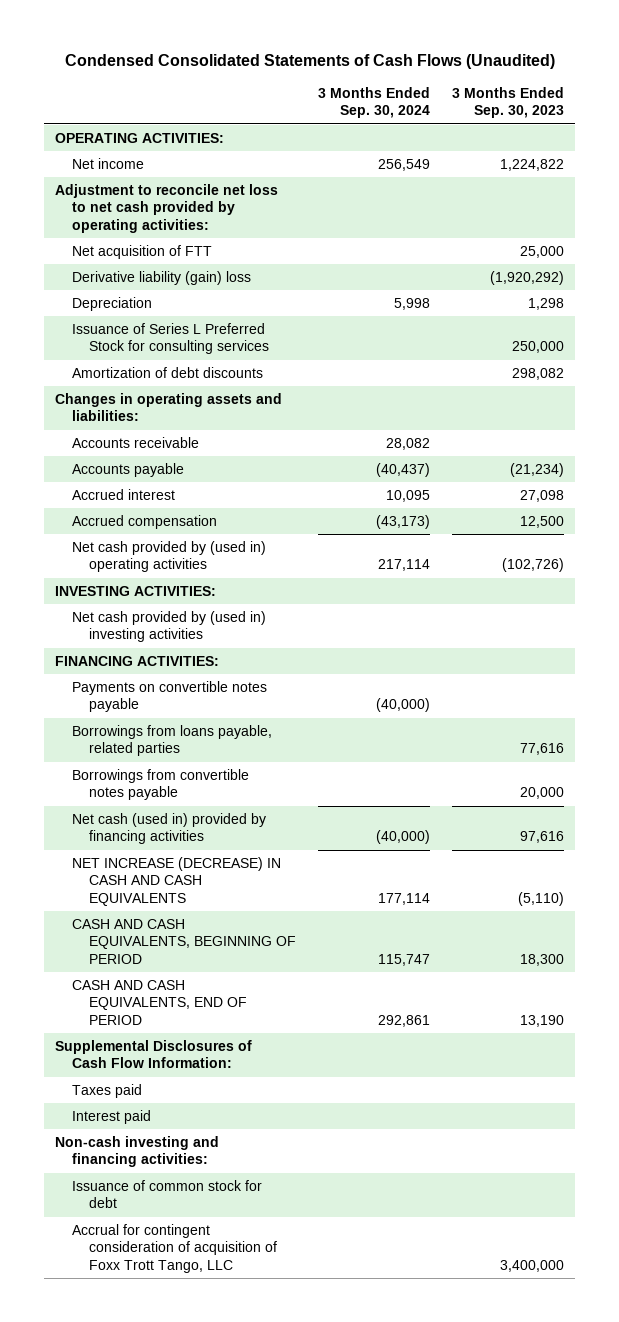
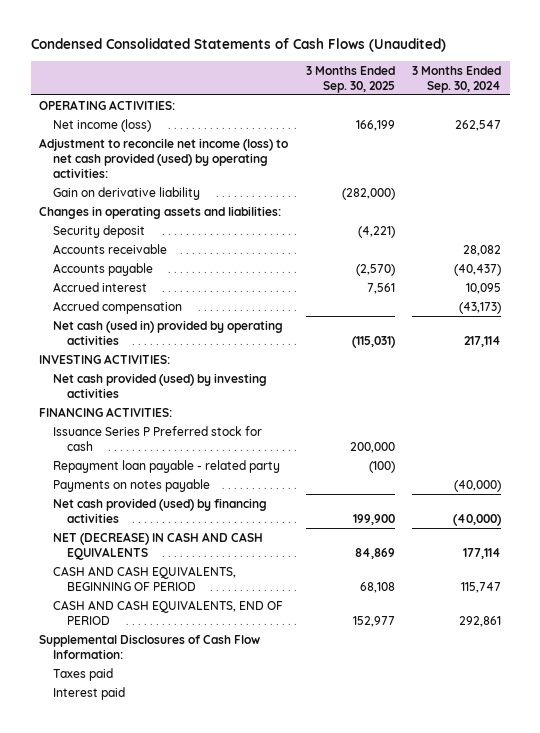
[452,86,565,119] 3 Months Ended Sep. 30, 2023 -> none
none -> [305,65,395,93] 3 Months Ended Sep. 30, 2025
[72,244,213,259] Net acquisition of FTT -> none
[72,296,153,311] Depreciation -> none
[72,322,270,355] Issuance of Series L Preferred Stock for consulting services -> none
[72,366,264,378] Amortization of debt discounts -> none
[72,157,145,169] Net income -> [53,118,152,132] Net income (loss)
[378,158,431,171] 256,549 -> [454,119,501,131] 262,547
[55,183,279,233] Adjustment to reconcile net loss to net cash provided by operating activities: -> [39,137,289,178] Adjustment to reconcile net income (loss) to net cash provided (used) by operating activities:
[72,270,252,285] Derivative liability (gain) loss -> [53,186,201,200] Gain on derivative liability
none -> [53,224,146,238] Security deposit
[72,540,267,573] Net cash provided by (used in) operating activities -> [53,319,284,345] Net cash (used in) provided by operating activities
[72,610,267,643] Net cash provided by (used in) investing activities -> [53,372,268,398] Net cash provided (used) by investing activities
[72,724,273,757] Borrowings from loans payable, related parties -> none
[72,768,250,801] Borrowings from convertible notes payable -> none
none -> [53,425,263,451] Issuance Series P Preferred stock for cash
none -> [53,459,281,473] Repayment loan payable - related party
[72,680,268,713] Payments on convertible notes payable -> [53,478,211,492] Payments on notes payable
[72,812,267,845] Net cash (used in) provided by financing activities -> [53,497,268,523] Net cash provided (used) by financing activities
[72,856,282,906] NET INCREASE (DECREASE) IN CASH AND CASH EQUIVALENTS -> [53,531,264,560] NET (DECREASE) IN CASH AND CASH EQUIVALENTS
[55,1135,220,1168] Non-cash investing and financing activities: -> none
[72,1179,263,1209] Issuance of common stock for debt -> none
[72,1223,278,1273] Accrual for contingent consideration of acquisition of Foxx Trott Tango, LLC -> none

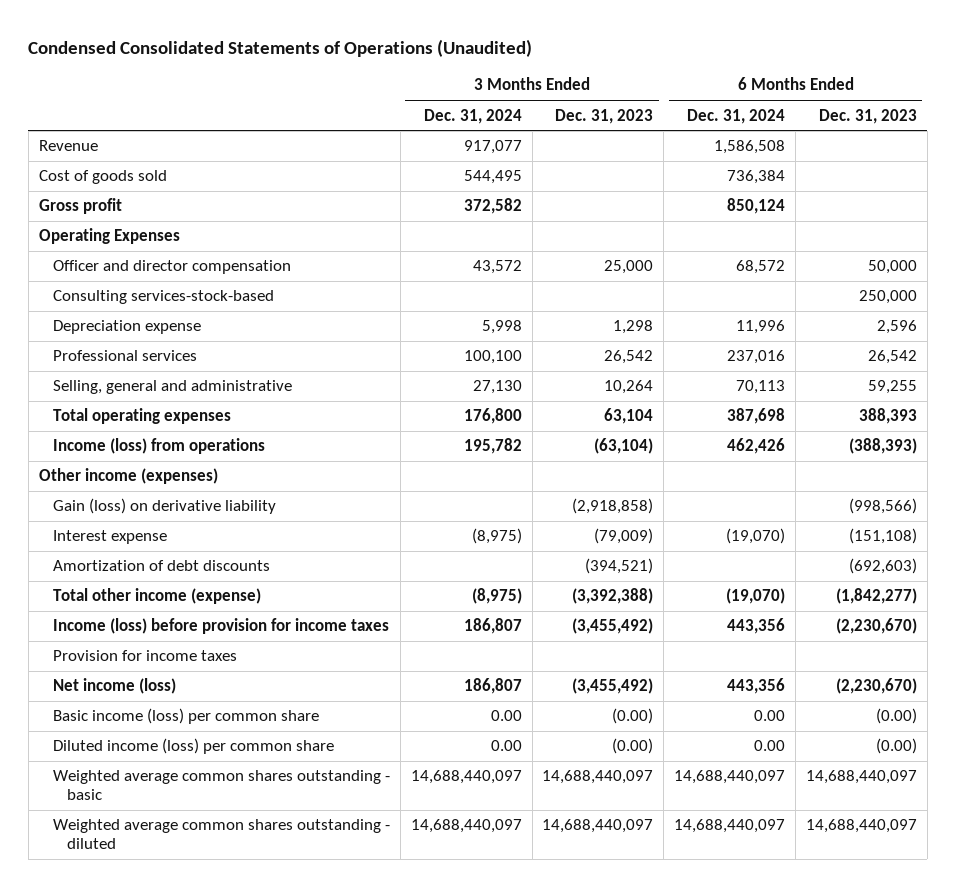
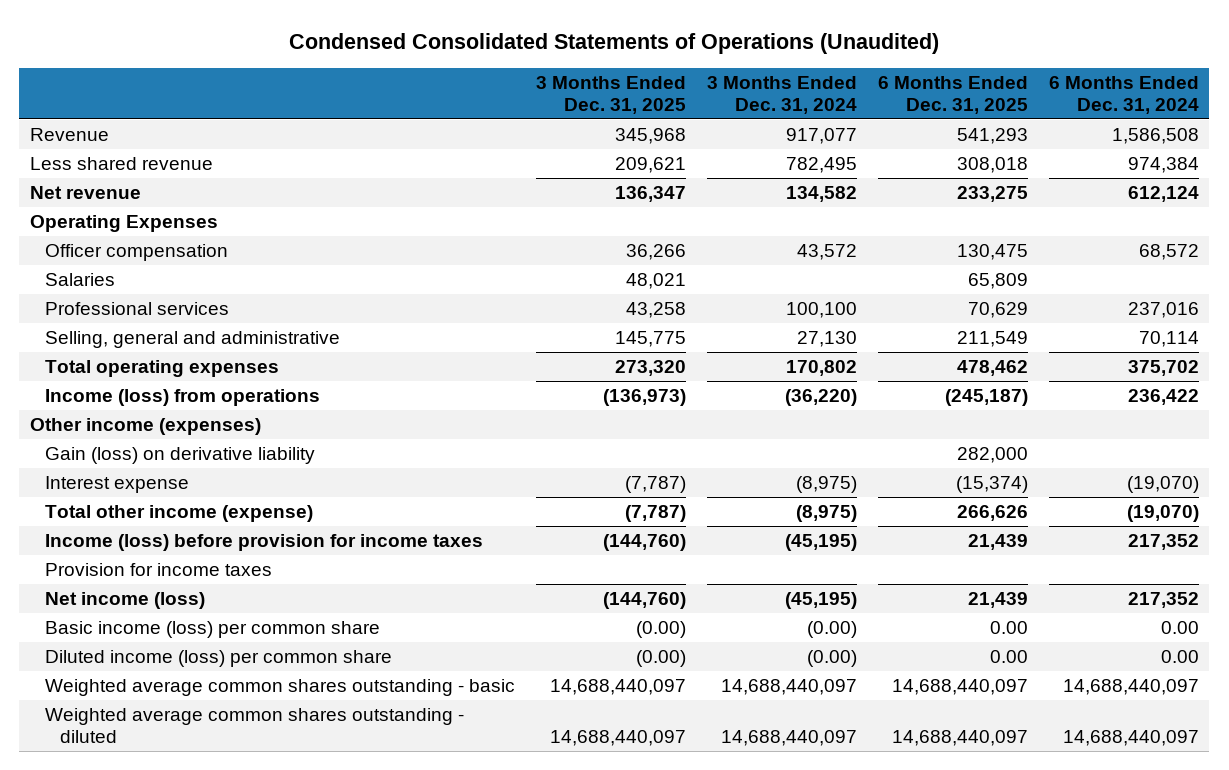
[555,108,654,124] Dec. 31, 2023 -> none
[818,108,917,124] Dec. 31, 2023 -> none
none -> [535,75,686,114] 3 Months Ended Dec. 31, 2025
none -> [877,75,1028,114] 6 Months Ended Dec. 31, 2025
[38,170,167,185] Cost of goods sold -> none
[38,198,122,215] Gross profit -> none
none -> [29,156,213,170] Less shared revenue
none -> [29,185,141,199] Net revenue
[52,290,274,305] Consulting services-stock-based -> none
[52,320,201,335] Depreciation expense -> none
[52,260,291,275] Officer and director compensation -> [44,243,228,261] Officer compensation
none -> [44,272,115,286] Salaries
[736,380,786,395] 70,113 -> [1138,330,1199,347] 70,114
[463,408,522,425] 176,800 -> [785,359,857,376] 170,802
[727,408,786,425] 387,698 -> [1127,359,1199,376] 375,702
[463,438,522,455] 195,782 -> [784,388,857,406] (36,220)
[727,438,786,455] 462,426 -> [1127,388,1199,405] 236,422
[52,560,270,572] Amortization of debt discounts -> none
[463,618,522,635] 186,807 -> [784,533,857,551] (45,195)
[727,618,786,635] 443,356 -> [1127,533,1199,550] 217,352
[463,678,522,695] 186,807 -> [784,591,857,609] (45,195)
[727,678,786,695] 443,356 -> [1127,591,1199,608] 217,352
[490,710,522,722] 0.00 -> [806,620,857,638] (0.00)
[490,740,522,752] 0.00 -> [806,649,857,667] (0.00)

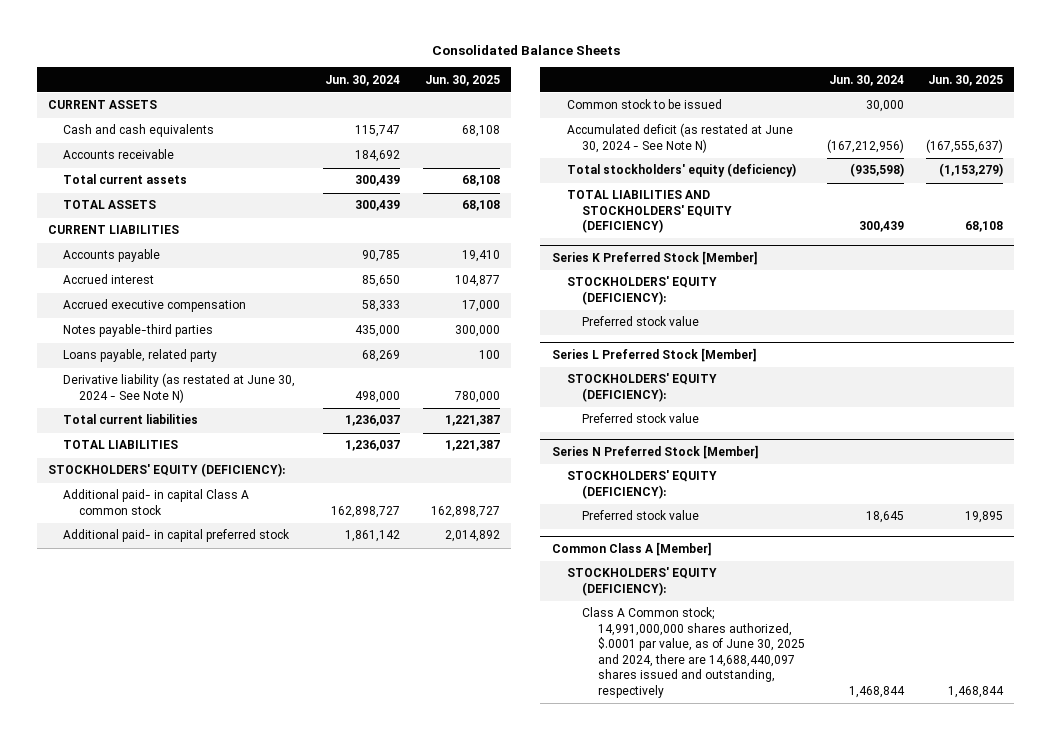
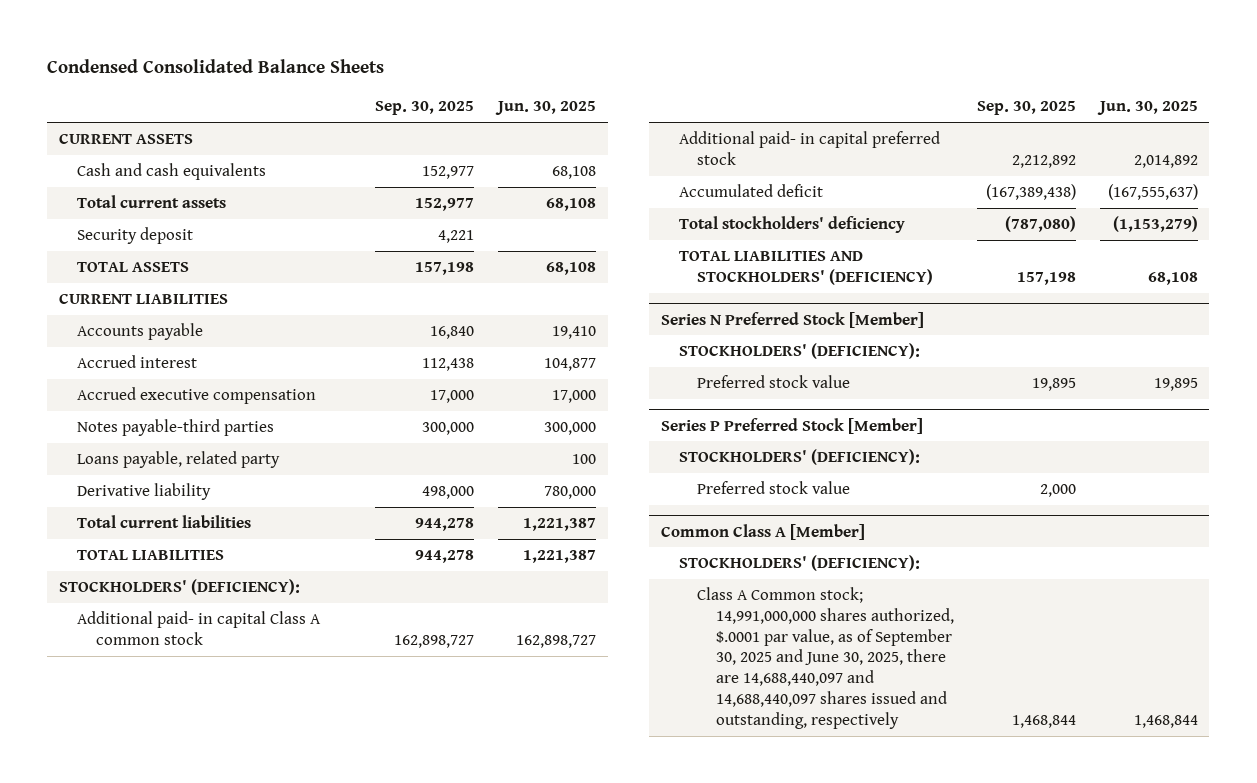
[431,45,620,56] Consolidated Balance Sheets -> [47,59,385,74] Condensed Consolidated Balance Sheets
[325,74,401,86] Jun. 30, 2024 -> none
none -> [375,101,475,116] Sep. 30, 2025
[63,149,175,160] Accounts receivable -> none
none -> [77,227,194,245] Security deposit
[63,373,296,403] Derivative liability (as restated at June 30, 2024 - See Note N) -> [77,483,212,501] Derivative liability
[47,463,285,478] STOCKHOLDERS' EQUITY (DEFICIENCY): -> [59,579,301,596] STOCKHOLDERS' (DEFICIENCY):
[566,99,722,110] Common stock to be issued -> none
[551,251,758,266] Series K Preferred Stock [Member] -> none
[566,276,717,305] STOCKHOLDERS' EQUITY (DEFICIENCY): -> none
[582,316,700,327] Preferred stock value -> none
[551,348,757,363] Series L Preferred Stock [Member] -> none
[566,373,717,402] STOCKHOLDERS' EQUITY (DEFICIENCY): -> none
[582,413,700,424] Preferred stock value -> none
[566,123,793,153] Accumulated deficit (as restated at June 30, 2024 - See Note N) -> [679,184,824,198] Accumulated deficit
[566,163,796,178] Total stockholders' equity (deficiency) -> [679,216,906,234] Total stockholders' deficiency
[566,190,733,234] TOTAL LIABILITIES AND STOCKHOLDERS' EQUITY (DEFICIENCY) -> [679,251,934,285] TOTAL LIABILITIES AND STOCKHOLDERS' (DEFICIENCY)
[566,470,717,499] STOCKHOLDERS' EQUITY (DEFICIENCY): -> [679,343,921,360] STOCKHOLDERS' (DEFICIENCY):
none -> [660,417,923,434] Series P Preferred Stock [Member]
none -> [679,449,921,466] STOCKHOLDERS' (DEFICIENCY):
none -> [697,481,851,495] Preferred stock value
[566,567,717,596] STOCKHOLDERS' EQUITY (DEFICIENCY): -> [679,555,921,572] STOCKHOLDERS' (DEFICIENCY):
[582,607,805,698] Class A Common stock; 14,991,000,000 shares authorized, $.0001 par value, as of June 30, 2025 and 2024, there are 14,688,440,097 shares issued and outstanding, respectively -> [697,587,954,729] Class A Common stock; 14,991,000,000 shares authorized, $.0001 par value, as of September 30, 2025 and June 30, 2025, there are 14,688,440,097 and 14,688,440,097 shares issued and outstanding, respectively

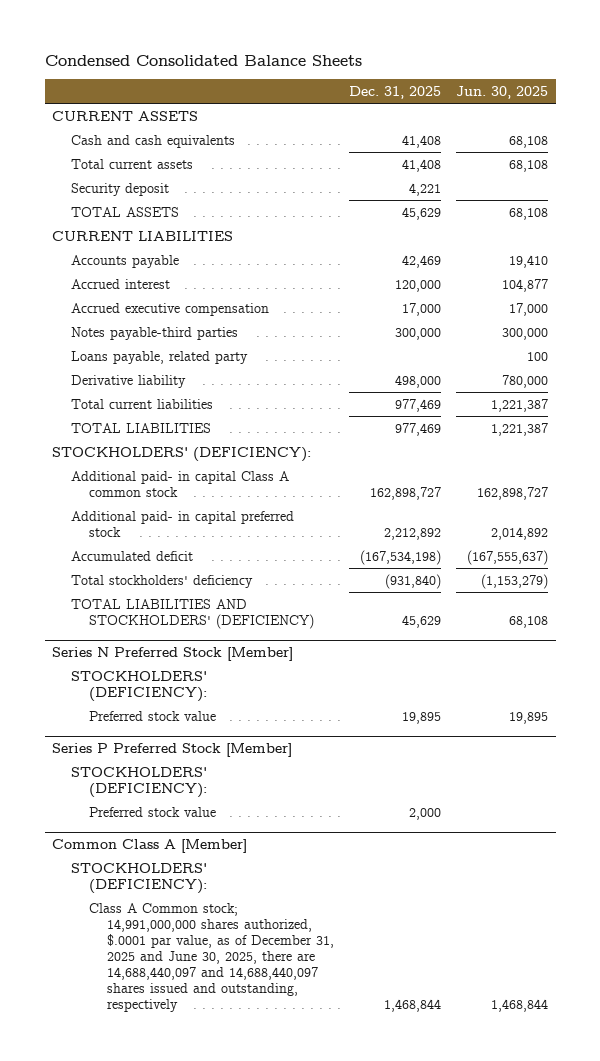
[375,101,475,116] Sep. 30, 2025 -> none
none -> [348,85,441,99] Dec. 31, 2025
[697,587,954,729] Class A Common stock; 14,991,000,000 shares authorized, $.0001 par value, as of September 30, 2025 and June 30, 2025, there are 14,688,440,097 and 14,688,440,097 shares issued and outstanding, respectively -> [88,902,334,1013] Class A Common stock; 14,991,000,000 shares authorized, $.0001 par value, as of December 31, 2025 and June 30, 2025, there are 14,688,440,097 and 14,688,440,097 shares issued and outstanding, respectively

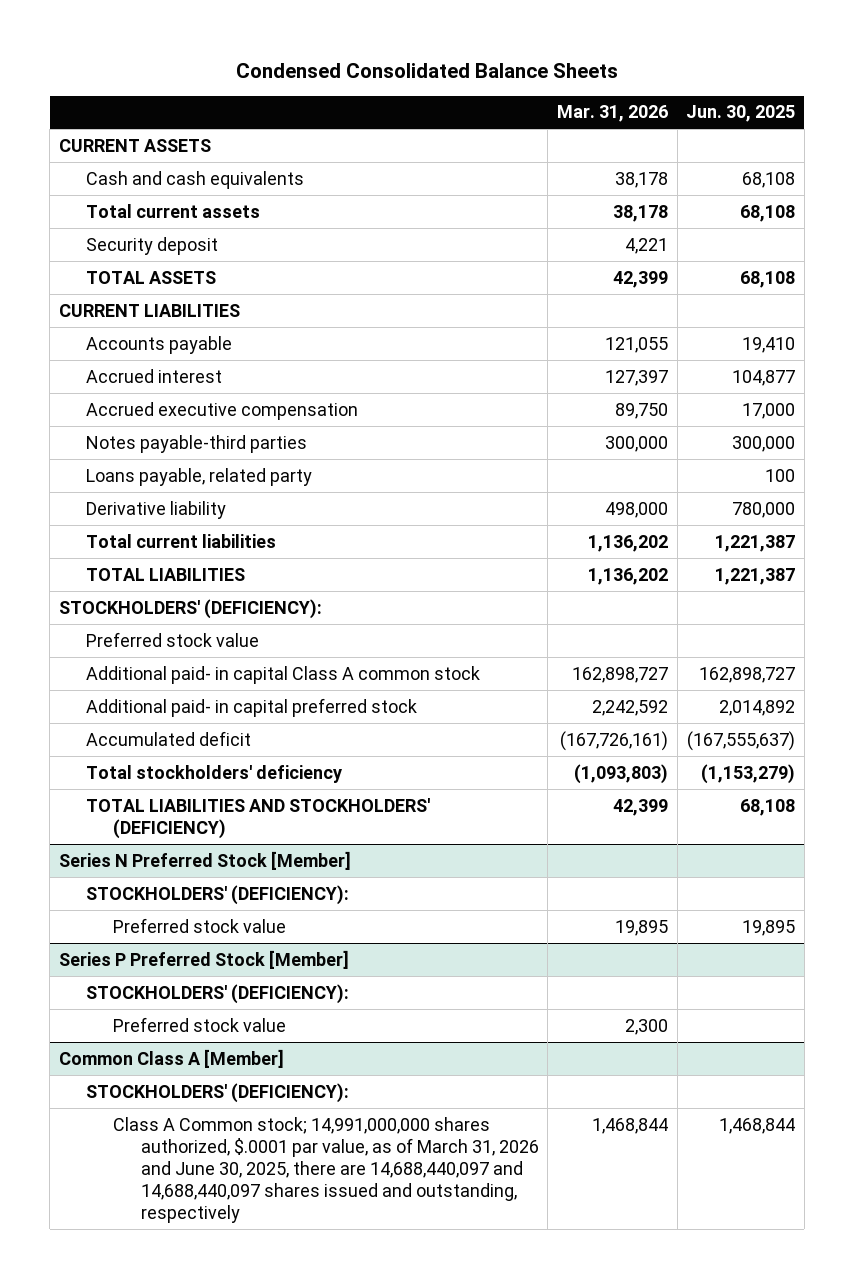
[348,85,441,99] Dec. 31, 2025 -> none
none -> [556,105,668,123] Mar. 31, 2026
none -> [86,631,260,647] Preferred stock value
[88,902,334,1013] Class A Common stock; 14,991,000,000 shares authorized, $.0001 par value, as of December 31, 2025 and June 30, 2025, there are 14,688,440,097 and 14,688,440,097 shares issued and outstanding, respectively -> [113,1116,539,1224] Class A Common stock; 14,991,000,000 shares authorized, $.0001 par value, as of March 31, 2026 and June 30, 2025, there are 14,688,440,097 and 14,688,440,097 shares issued and outstanding, respectively

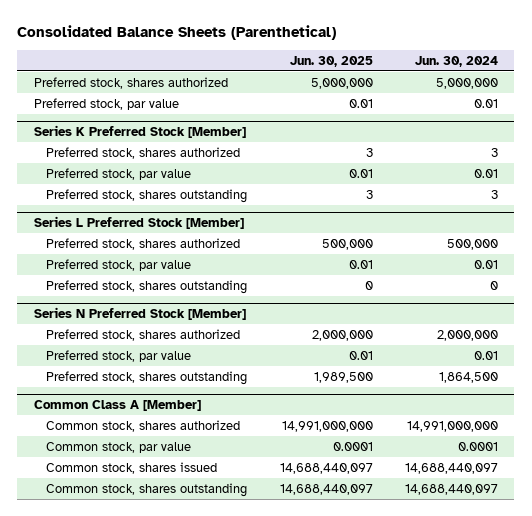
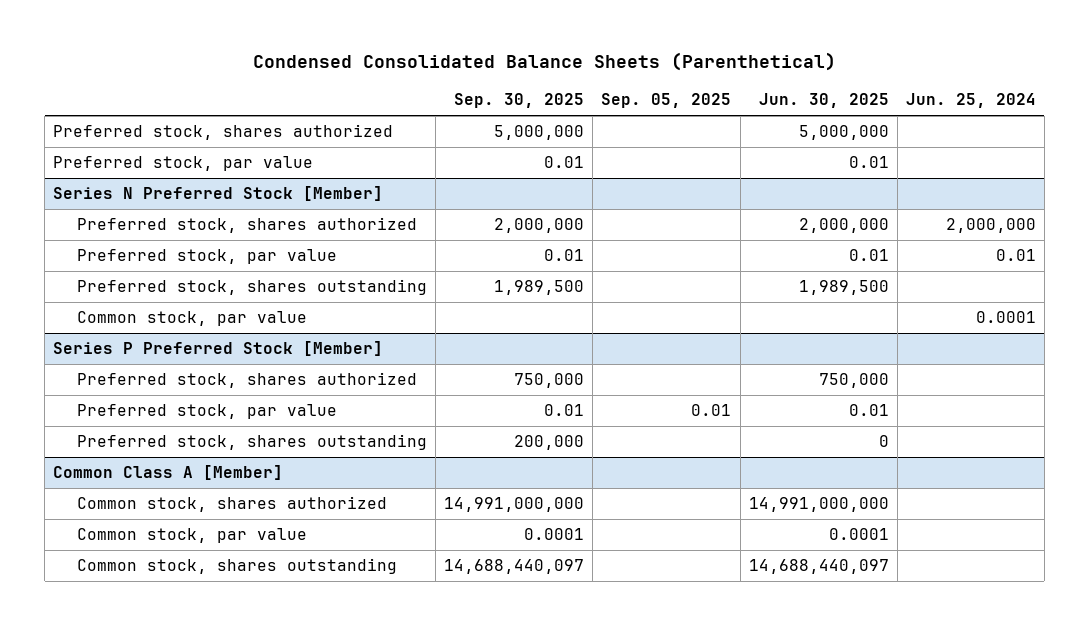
[17,25,337,41] Consolidated Balance Sheets (Parenthetical) -> [252,52,836,72] Condensed Consolidated Balance Sheets (Parenthetical)
[415,55,499,67] Jun. 30, 2024 -> none
none -> [454,93,585,109] Sep. 30, 2025
none -> [601,93,732,109] Sep. 05, 2025
none -> [905,93,1036,109] Jun. 25, 2024
[33,125,246,139] Series K Preferred Stock [Member] -> none
[46,146,241,159] Preferred stock, shares authorized -> none
[46,167,192,180] Preferred stock, par value -> none
[46,188,248,203] Preferred stock, shares outstanding -> none
[33,216,244,230] Series L Preferred Stock [Member] -> none
[46,237,241,250] Preferred stock, shares authorized -> none
[46,258,192,271] Preferred stock, par value -> none
[46,279,248,294] Preferred stock, shares outstanding -> none
none -> [76,311,307,327] Common stock, par value
none -> [53,341,384,357] Series P Preferred Stock [Member]
none -> [76,372,417,389] Preferred stock, shares authorized
none -> [76,404,337,420] Preferred stock, par value
none -> [76,434,427,451] Preferred stock, shares outstanding
[46,461,218,474] Common stock, shares issued -> none

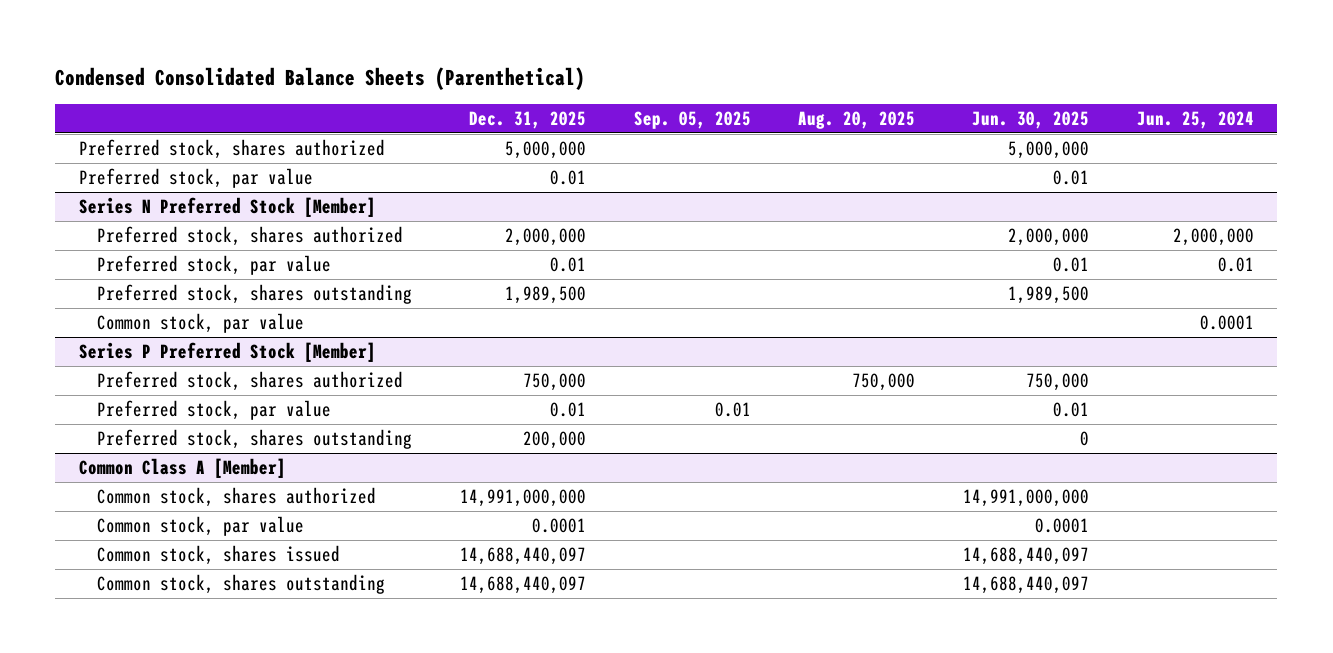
[454,93,585,109] Sep. 30, 2025 -> none
none -> [468,110,586,129] Dec. 31, 2025
none -> [798,110,916,129] Aug. 20, 2025
none -> [97,545,341,566] Common stock, shares issued

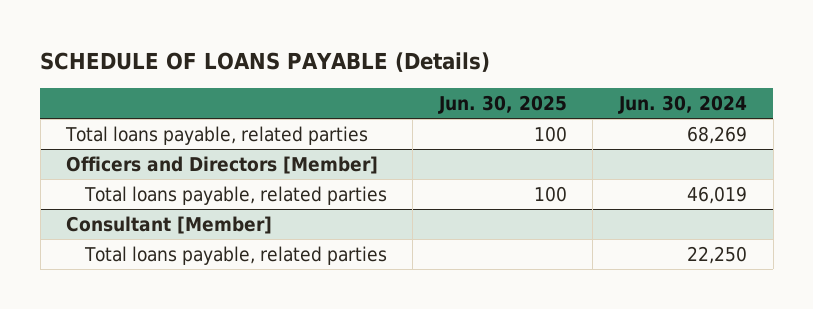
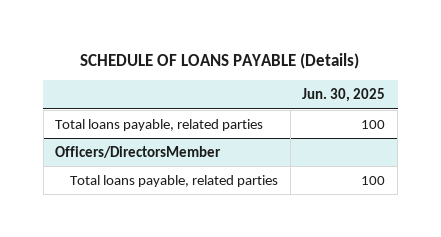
[617,94,747,114] Jun. 30, 2024 -> none
[66,156,379,175] Officers and Directors [Member] -> [55,145,222,158] Officers/DirectorsMember
[66,216,273,235] Consultant [Member] -> none
[83,246,387,266] Total loans payable, related parties -> none

